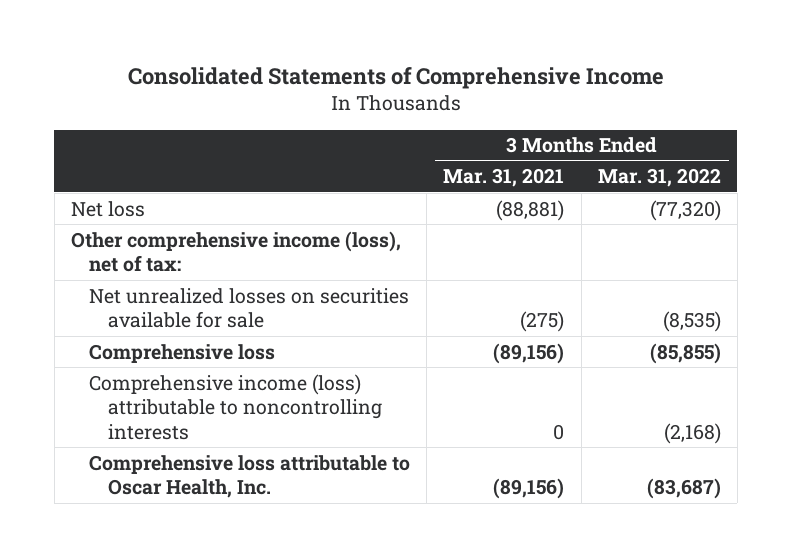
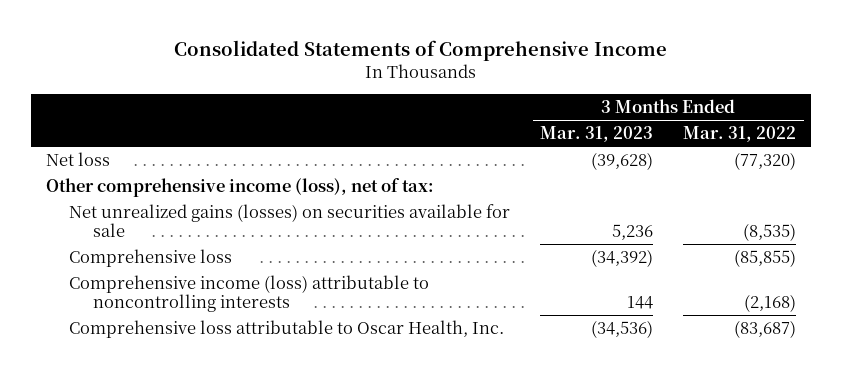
[443,168,565,188] Mar. 31, 2021 -> none
none -> [540,126,654,143] Mar. 31, 2023
[89,287,410,329] Net unrealized losses on securities available for sale -> [69,203,511,238] Net unrealized gains (losses) on securities available for sale

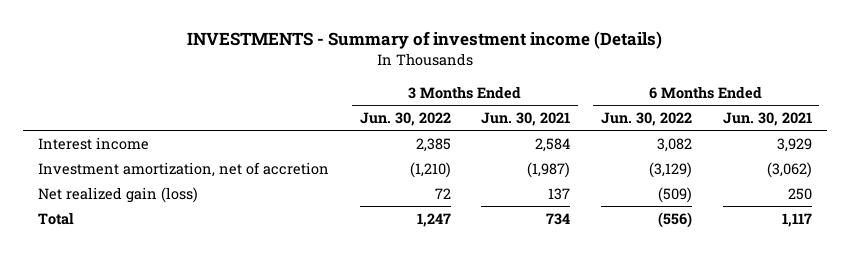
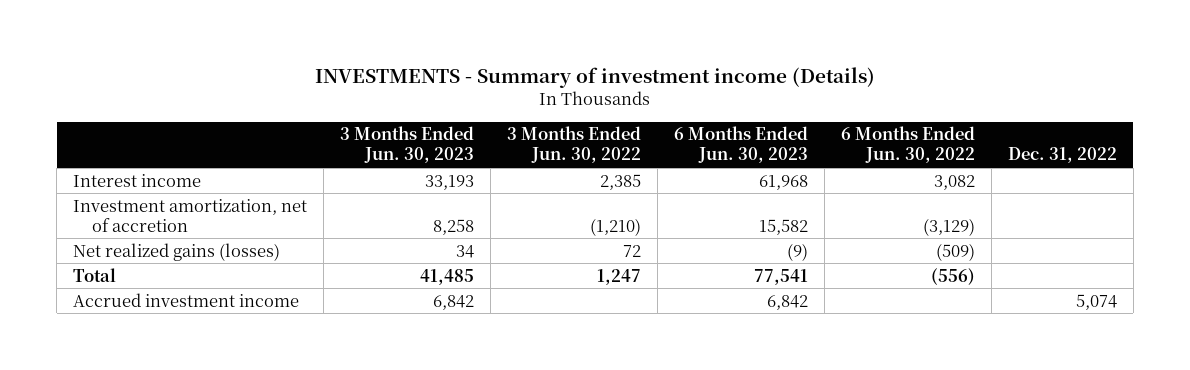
[481,111,571,126] Jun. 30, 2021 -> none
[722,111,812,126] Jun. 30, 2021 -> none
none -> [340,126,475,164] 3 Months Ended Jun. 30, 2023
none -> [673,126,808,164] 6 Months Ended Jun. 30, 2023
none -> [1007,147,1117,164] Dec. 31, 2022
[38,186,199,203] Net realized gain (loss) -> [73,242,281,261] Net realized gains (losses)
none -> [73,292,300,307] Accrued investment income

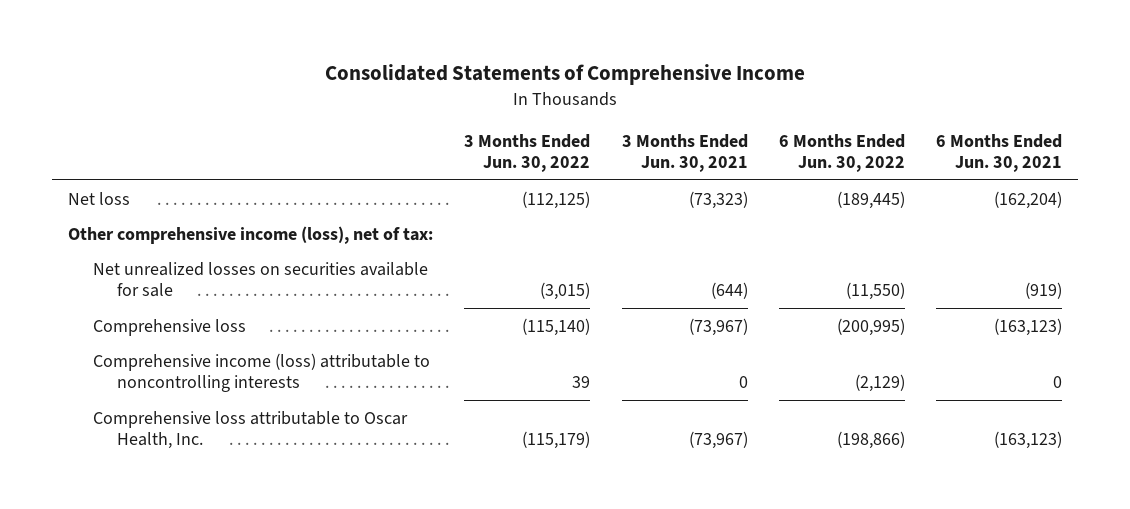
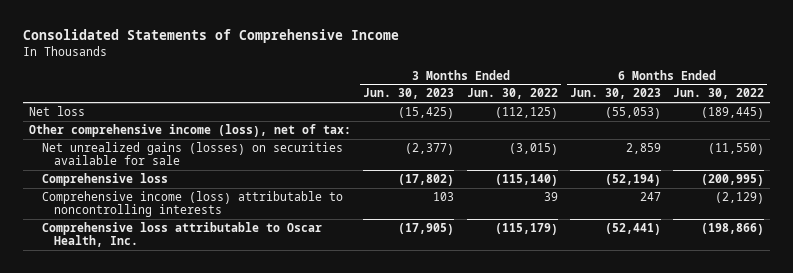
[621,133,748,173] 3 Months Ended Jun. 30, 2021 -> none
[936,133,1063,173] 6 Months Ended Jun. 30, 2021 -> none
none -> [363,88,455,100] Jun. 30, 2023
none -> [569,88,661,100] Jun. 30, 2023
[92,261,428,298] Net unrealized losses on securities available for sale -> [41,141,343,166] Net unrealized gains (losses) on securities available for sale

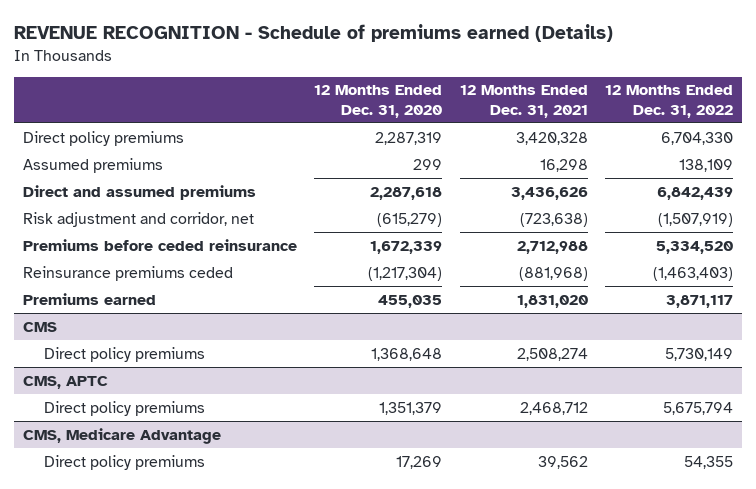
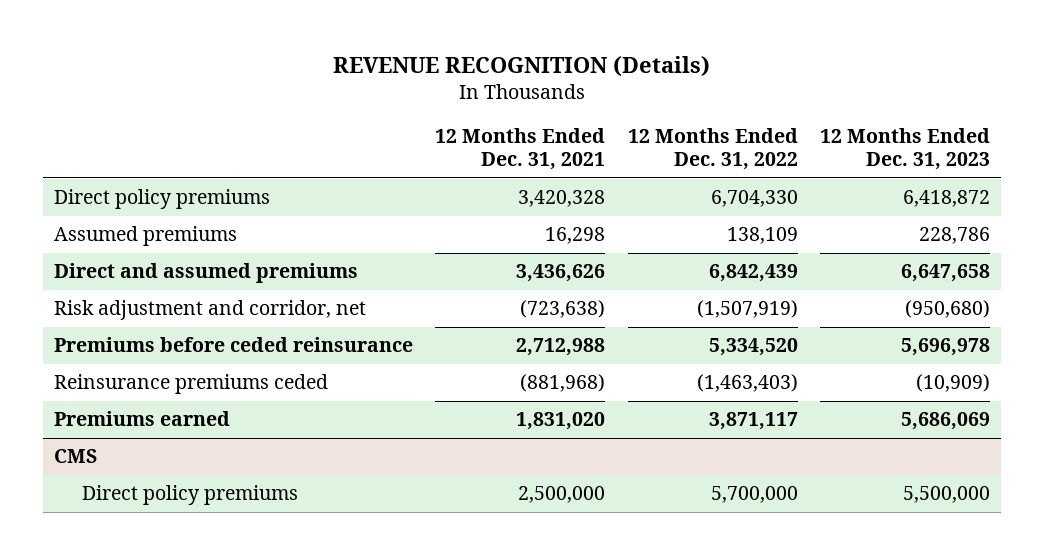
[14,24,614,43] REVENUE RECOGNITION - Schedule of premiums earned (Details) -> [332,55,710,77] REVENUE RECOGNITION (Details)
[314,85,443,119] 12 Months Ended Dec. 31, 2020 -> none
none -> [819,128,990,171] 12 Months Ended Dec. 31, 2023
[22,375,108,389] CMS, APTC -> none
[44,400,206,416] Direct policy premiums -> none
[22,427,221,444] CMS, Medicare Advantage -> none
[44,454,206,470] Direct policy premiums -> none
[516,347,588,361] 2,508,274 -> [518,486,606,504] 2,500,000
[664,347,733,361] 5,730,149 -> [710,486,798,504] 5,700,000

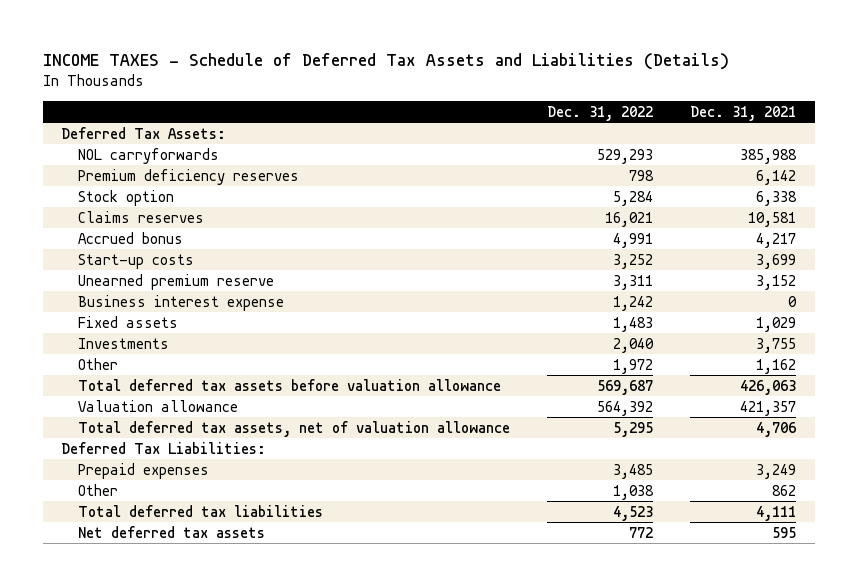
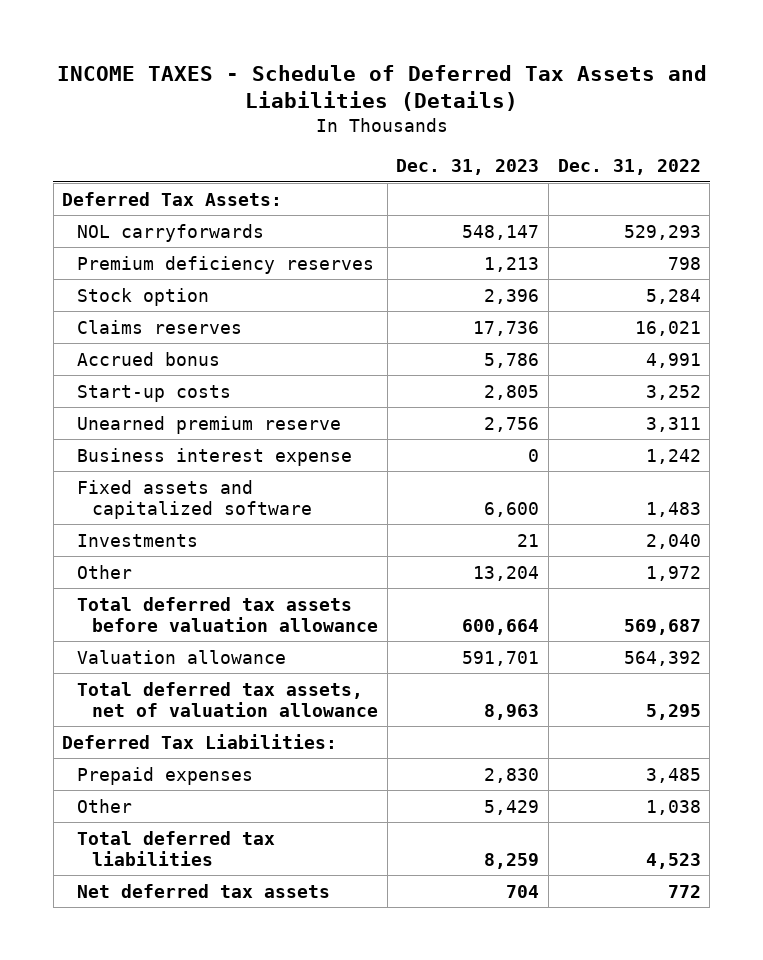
[690,105,797,121] Dec. 31, 2021 -> none
none -> [396,159,540,176] Dec. 31, 2023
[78,315,179,328] Fixed assets -> [77,479,313,519] Fixed assets and capitalized software

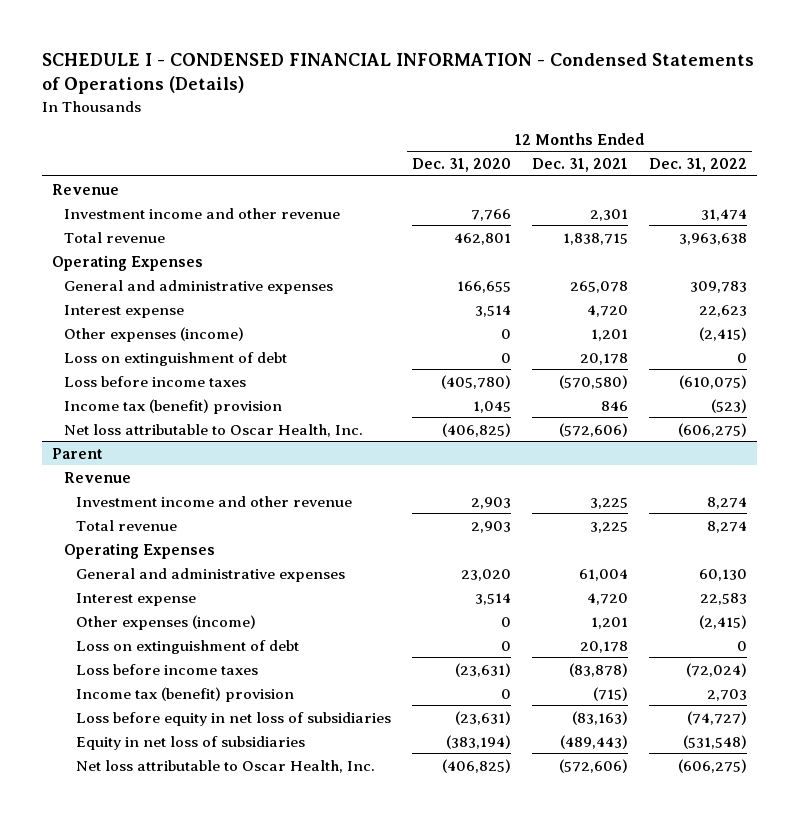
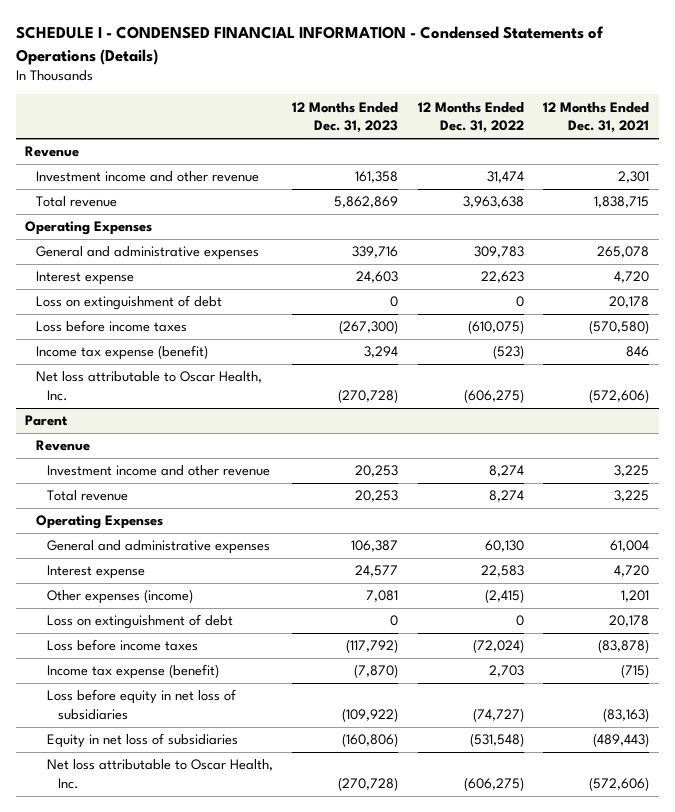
[412,158,512,173] Dec. 31, 2020 -> none
none -> [292,101,399,134] 12 Months Ended Dec. 31, 2023
[64,326,245,342] Other expenses (income) -> none
[64,398,283,414] Income tax (benefit) provision -> [36,345,209,361] Income tax expense (benefit)
[76,686,295,702] Income tax (benefit) provision -> [47,664,220,680] Income tax expense (benefit)

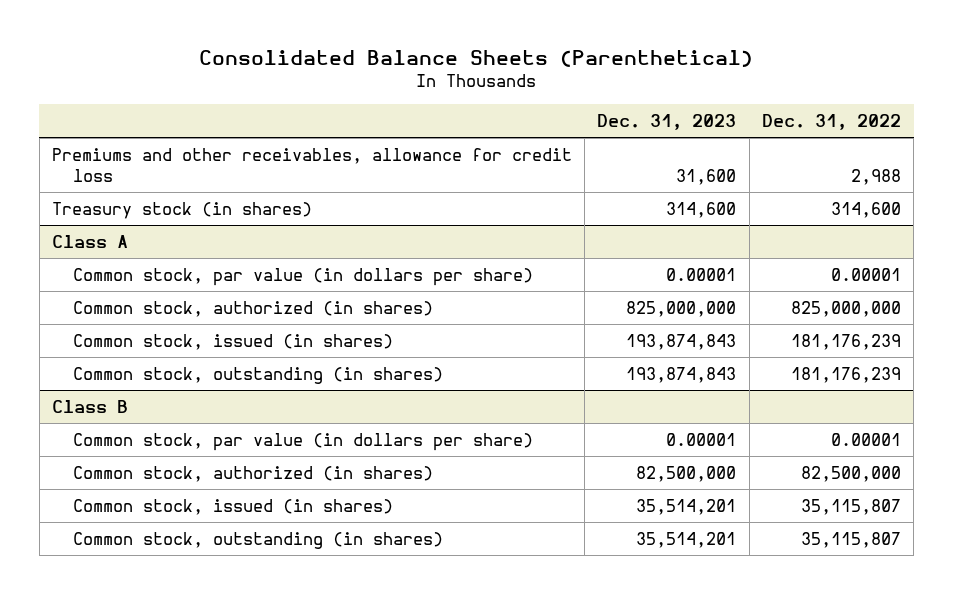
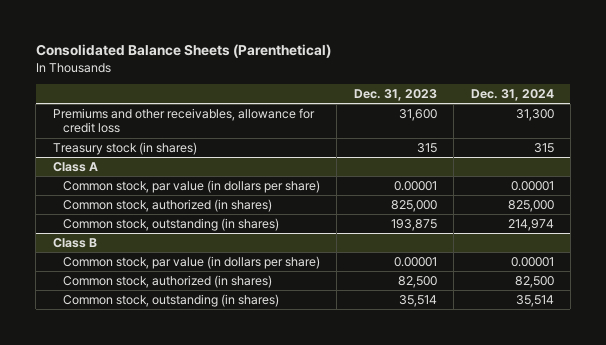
[761,113,901,130] Dec. 31, 2022 -> none
none -> [470,89,554,102] Dec. 31, 2024
[666,201,737,218] 314,600 -> [416,143,437,154] 315
[73,333,394,350] Common stock, issued (in shares) -> none
[626,300,737,317] 825,000,000 -> [390,200,437,213] 825,000
[626,366,737,383] 193,874,843 -> [390,219,437,232] 193,875
[73,498,394,515] Common stock, issued (in shares) -> none
[636,465,737,482] 82,500,000 -> [397,276,437,289] 82,500
[636,531,737,548] 35,514,201 -> [398,295,437,308] 35,514

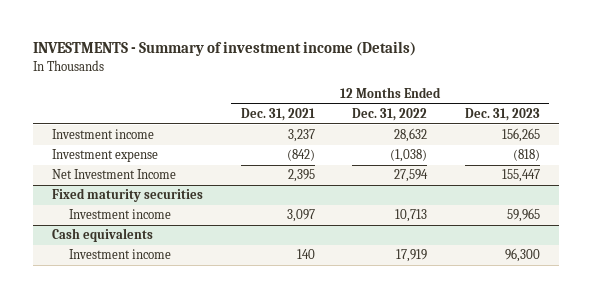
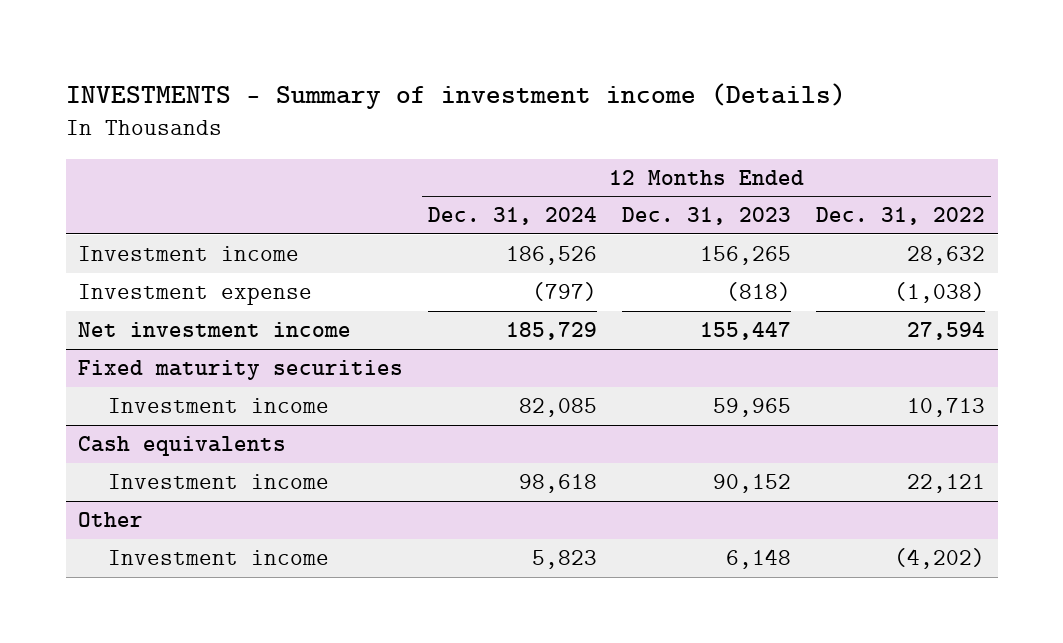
[240,108,315,122] Dec. 31, 2021 -> none
none -> [428,207,598,226] Dec. 31, 2024
[52,169,177,180] Net Investment Income -> [78,322,352,338] Net investment income
[396,249,428,263] 17,919 -> [907,474,986,494] 22,121
[504,248,540,263] 96,300 -> [713,474,792,494] 90,152
none -> [78,512,144,528] Other
none -> [107,550,329,566] Investment income

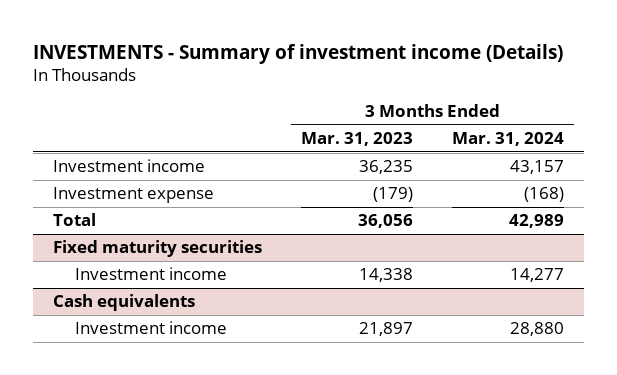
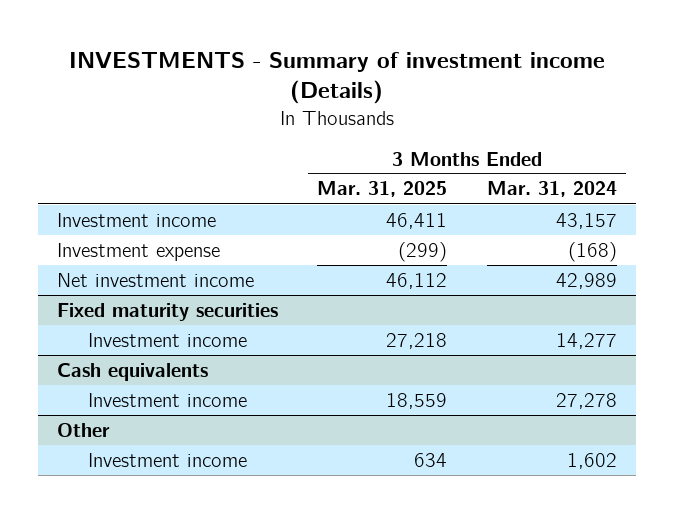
[301,131,414,146] Mar. 31, 2023 -> none
none -> [317,181,448,198] Mar. 31, 2025
[52,213,96,227] Total -> [57,272,255,287] Net investment income
[510,322,565,337] 28,880 -> [555,392,617,409] 27,278
none -> [57,422,111,437] Other
none -> [88,452,248,467] Investment income

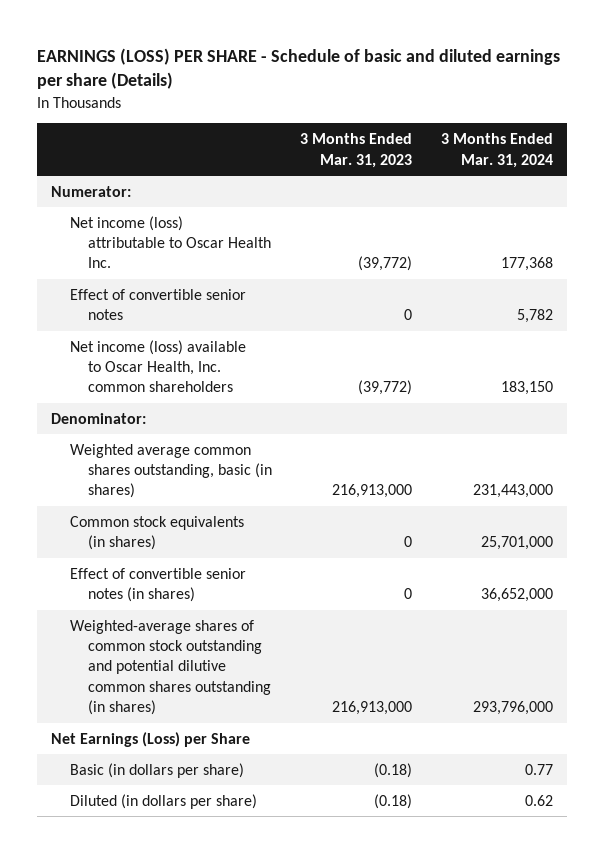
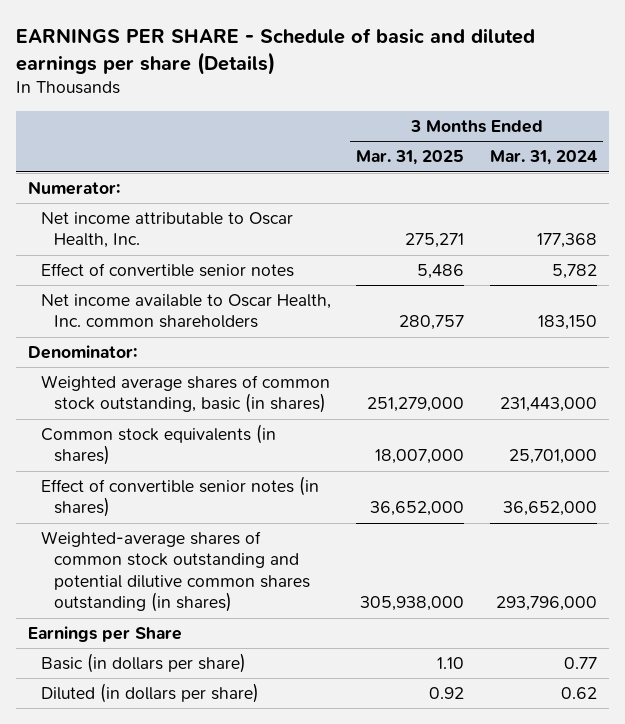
[37,47,561,90] EARNINGS (LOSS) PER SHARE - Schedule of basic and diluted earnings per share (Details) -> [15,27,535,75] EARNINGS PER SHARE - Schedule of basic and diluted earnings per share (Details)
[300,133,413,168] 3 Months Ended Mar. 31, 2023 -> none
none -> [356,150,465,166] Mar. 31, 2025
[69,215,272,269] Net income (loss) attributable to Oscar Health Inc. -> [41,212,294,249] Net income attributable to Oscar Health, Inc.
[69,339,246,393] Net income (loss) available to Oscar Health, Inc. common shareholders -> [41,294,332,329] Net income available to Oscar Health, Inc. common shareholders
[69,443,273,499] Weighted average common shares outstanding, basic (in shares) -> [41,375,331,414] Weighted average shares of common stock outstanding, basic (in shares)
[51,731,251,747] Net Earnings (Loss) per Share -> [28,626,183,643] Earnings per Share

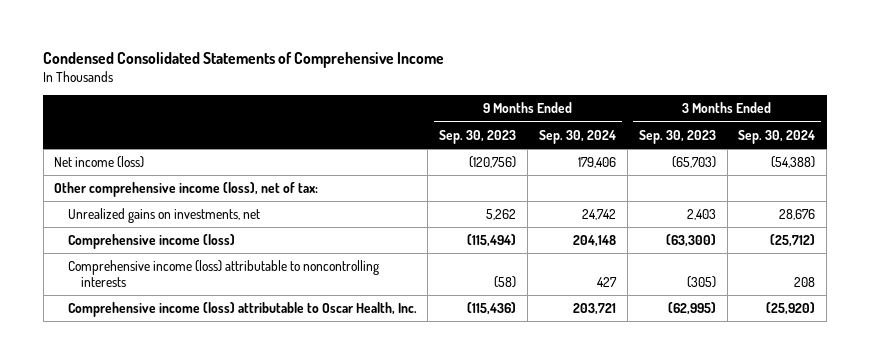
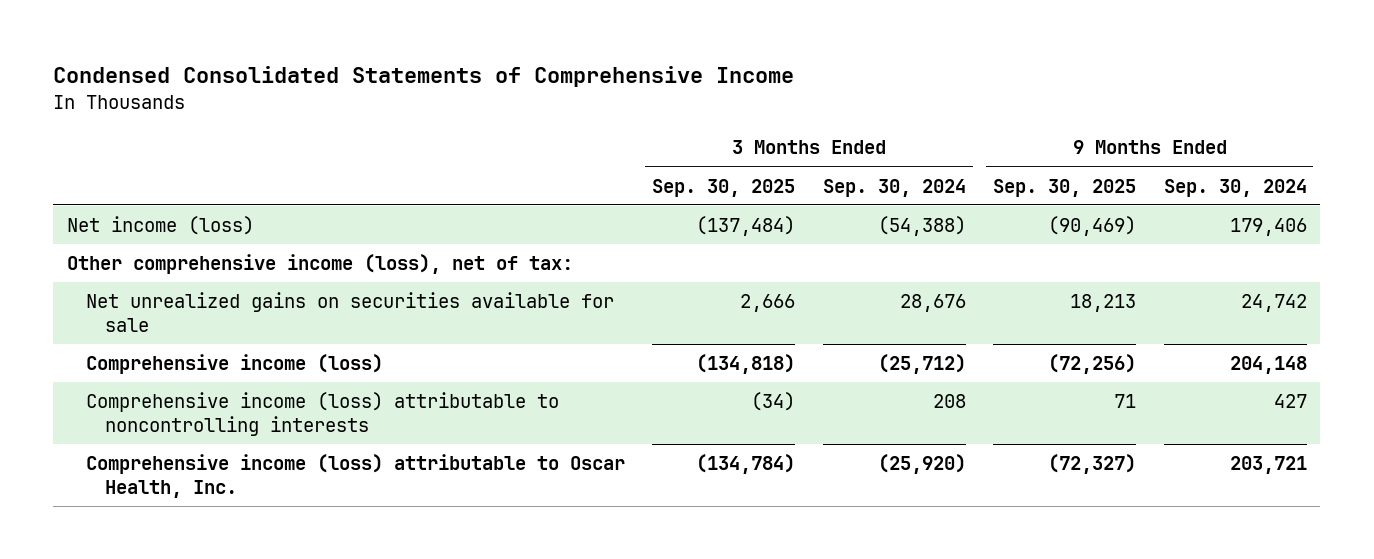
[439,129,517,144] Sep. 30, 2023 -> none
[638,129,716,144] Sep. 30, 2023 -> none
none -> [652,178,796,197] Sep. 30, 2025
none -> [993,178,1137,197] Sep. 30, 2025
[67,208,260,224] Unrealized gains on investments, net -> [85,292,614,332] Net unrealized gains on securities available for sale

